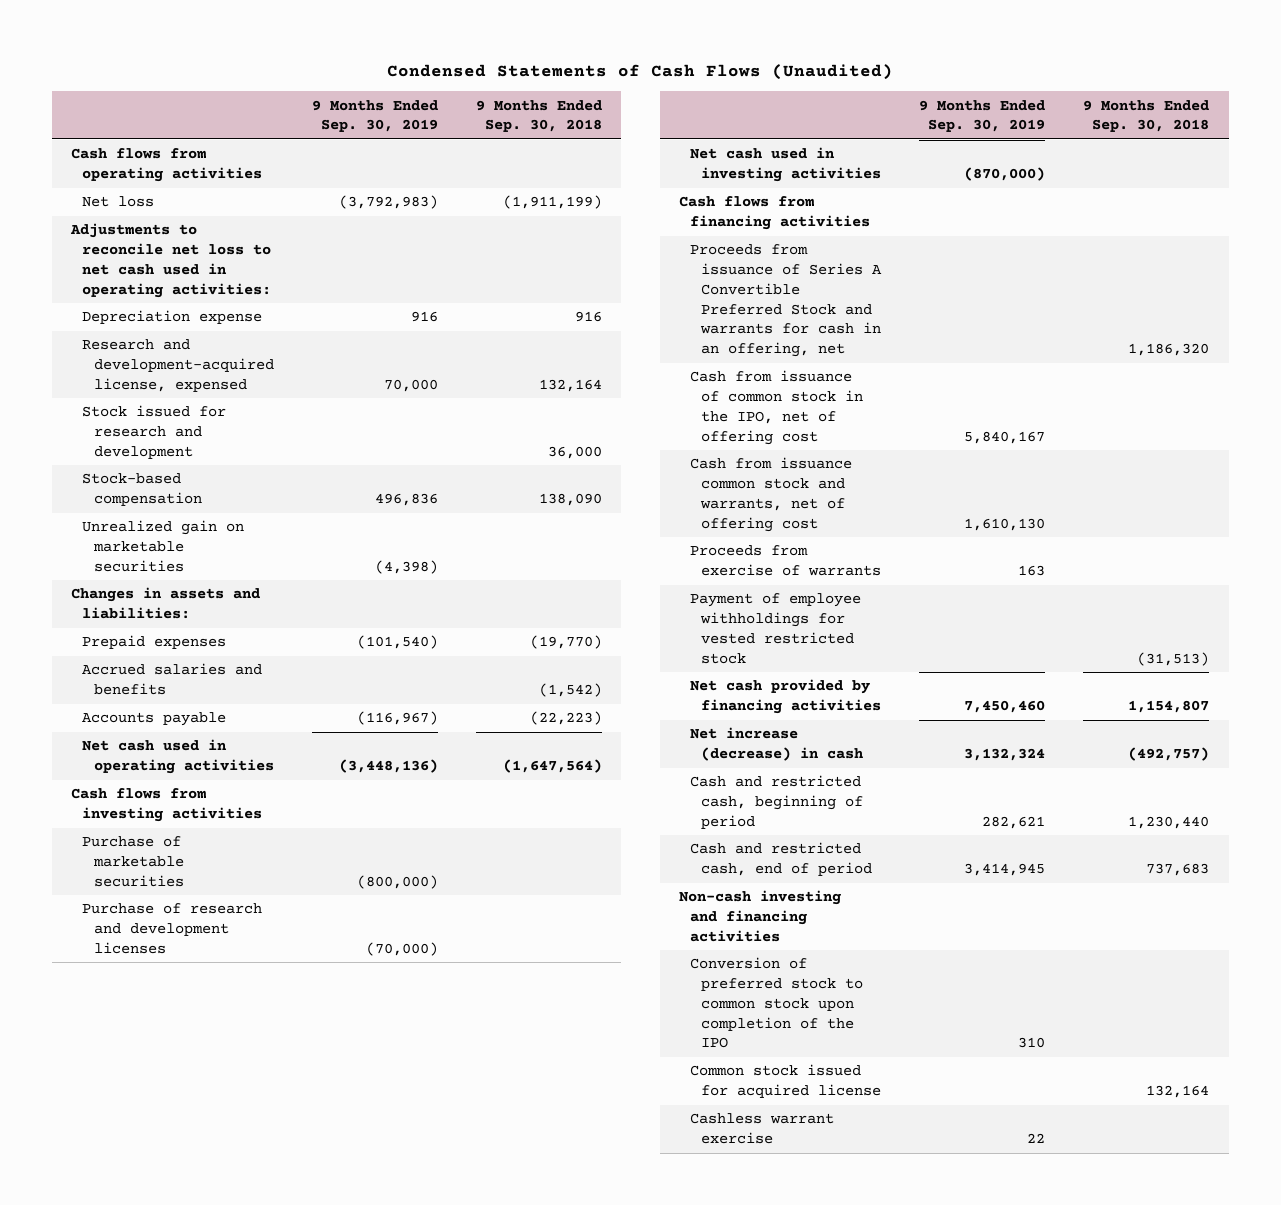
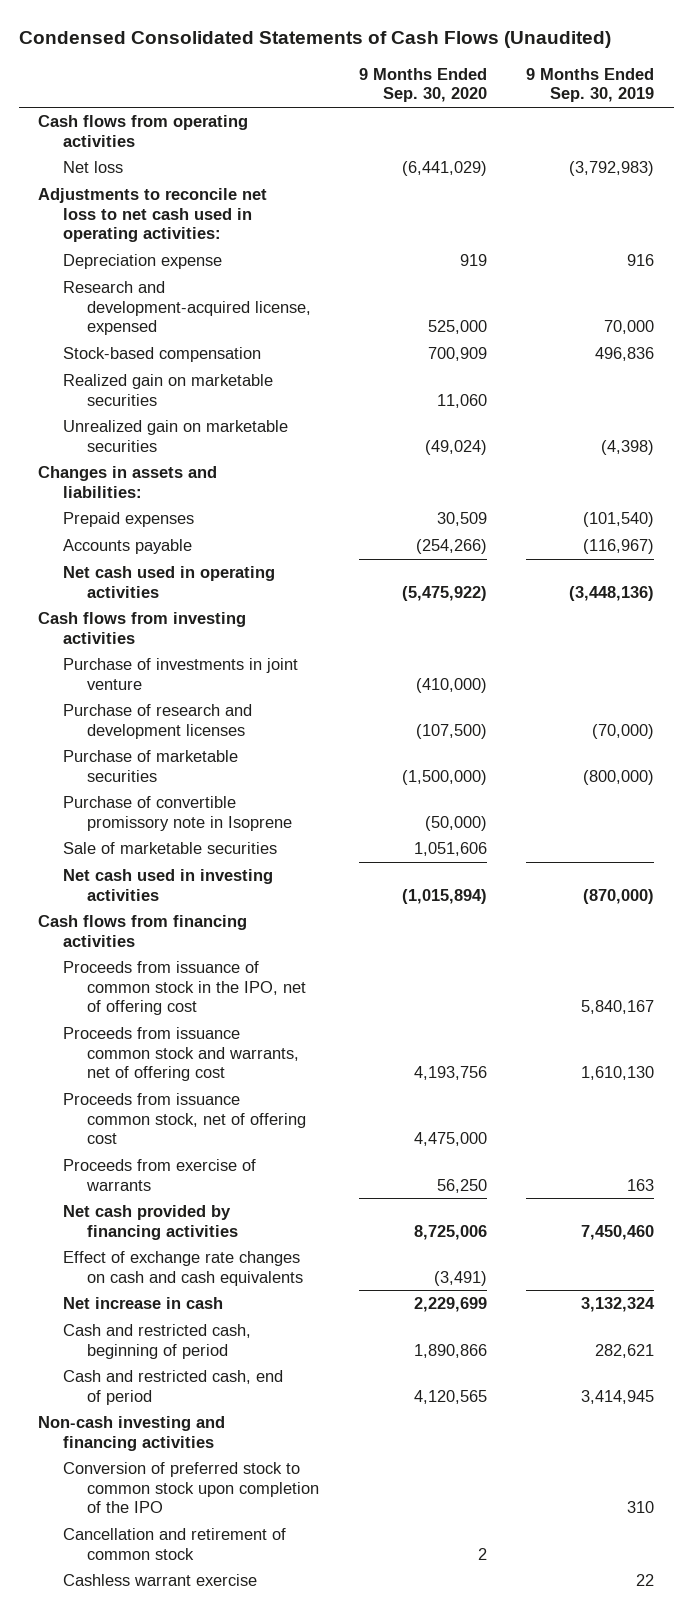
[387,63,894,80] Condensed Statements of Cash Flows (Unaudited) -> [18,31,611,49] Condensed Consolidated Statements of Cash Flows (Unaudited)
[476,99,603,133] 9 Months Ended Sep. 30, 2018 -> none
none -> [358,67,487,103] 9 Months Ended Sep. 30, 2020
[82,405,227,459] Stock issued for research and development -> none
none -> [62,374,273,406] Realized gain on marketable securities
[82,663,263,696] Accrued salaries and benefits -> none
none -> [62,658,298,690] Purchase of investments in joint venture
[82,836,184,887] Purchase of marketable securities -> [62,750,238,782] Purchase of marketable securities
none -> [62,796,293,831] Purchase of convertible promissory note in Isoprene
none -> [62,842,277,855] Sale of marketable securities
[689,244,883,358] Proceeds from issuance of Series A Convertible Preferred Stock and warrants for cash in an offering, net -> none
[689,370,864,445] Cash from issuance of common stock in the IPO, net of offering cost -> [62,961,307,1016] Proceeds from issuance of common stock in the IPO, net of offering cost
[689,457,852,532] Cash from issuance common stock and warrants, net of offering cost -> [62,1027,300,1082] Proceeds from issuance common stock and warrants, net of offering cost
none -> [62,1093,307,1145] Proceeds from issuance common stock, net of offering cost
[689,593,861,664] Payment of employee withholdings for vested restricted stock -> none
none -> [62,1251,304,1286] Effect of exchange rate changes on cash and cash equivalents
[689,727,864,762] Net increase (decrease) in cash -> [62,1297,223,1310] Net increase in cash
[689,1064,882,1099] Common stock issued for acquired license -> none
none -> [62,1528,286,1560] Cancellation and retirement of common stock

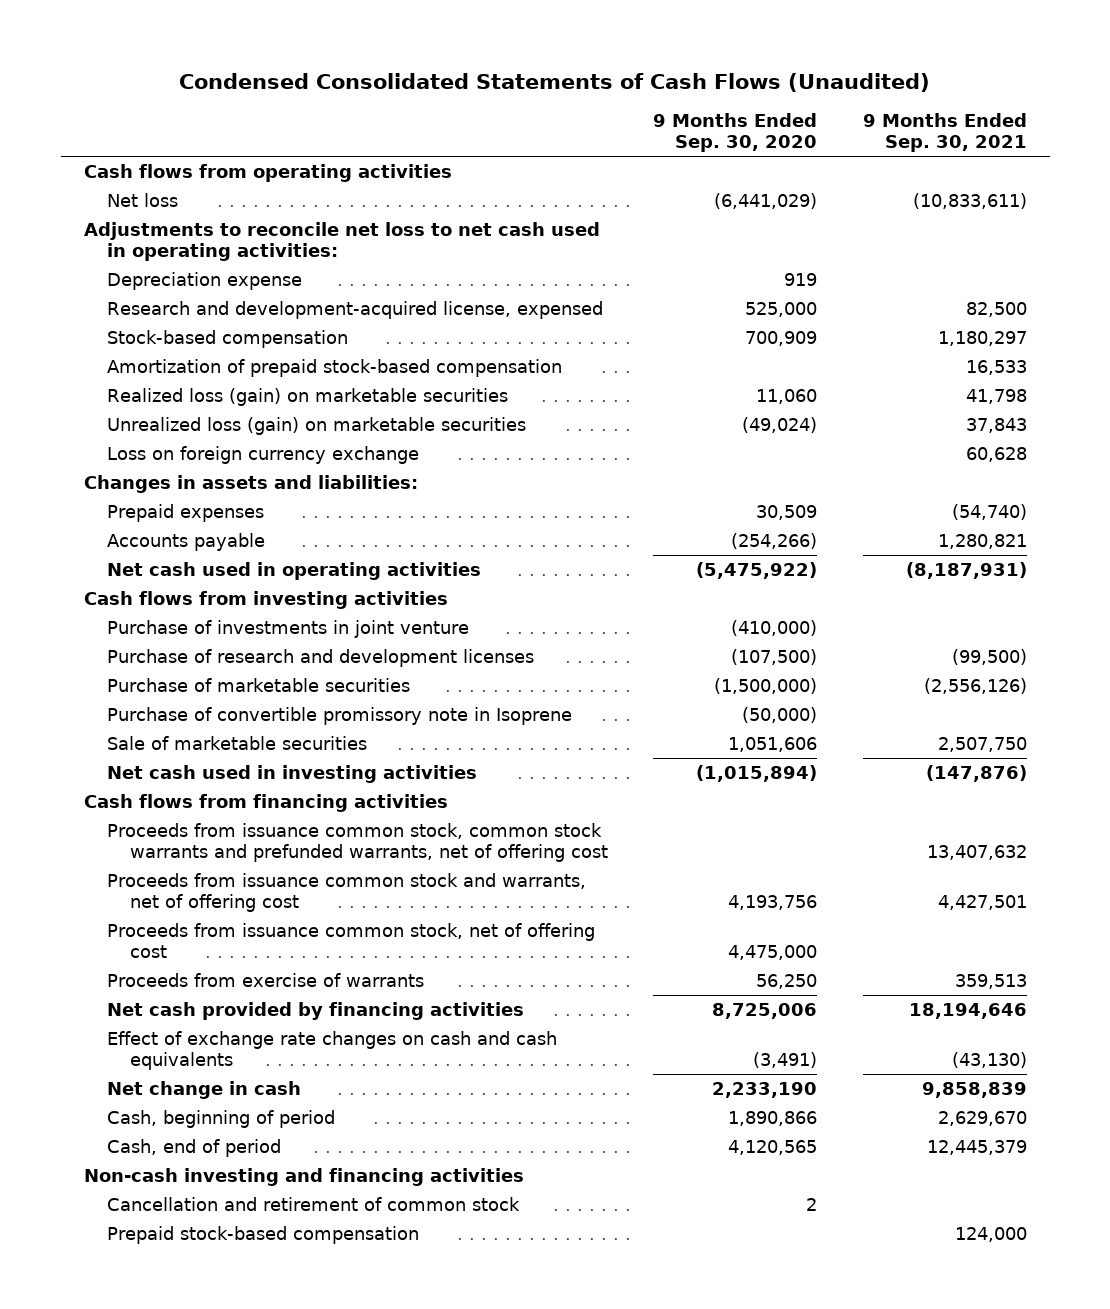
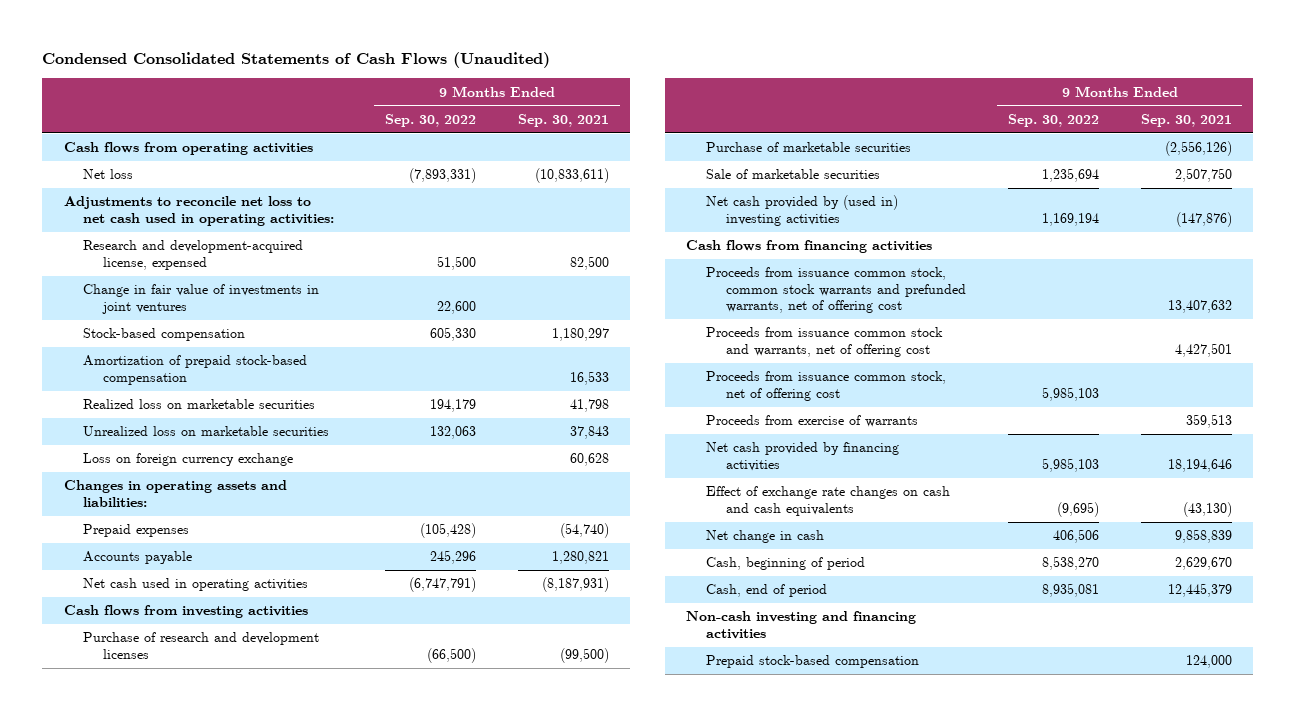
[653,113,818,153] 9 Months Ended Sep. 30, 2020 -> none
none -> [384,114,476,128] Sep. 30, 2022
[106,271,302,290] Depreciation expense -> none
none -> [83,284,320,314] Change in fair value of investments in joint ventures
[106,387,508,406] Realized loss (gain) on marketable securities -> [83,399,316,410] Realized loss on marketable securities
[106,416,526,435] Unrealized loss (gain) on marketable securities -> [83,426,330,437] Unrealized loss on marketable securities
[83,474,418,493] Changes in assets and liabilities: -> [63,480,287,507] Changes in operating assets and liabilities:
[106,619,469,638] Purchase of investments in joint venture -> none
[106,706,572,725] Purchase of convertible promissory note in Isoprene -> none
[106,764,477,783] Net cash used in investing activities -> [705,195,898,226] Net cash provided by (used in) investing activities
[106,1196,520,1211] Cancellation and retirement of common stock -> none

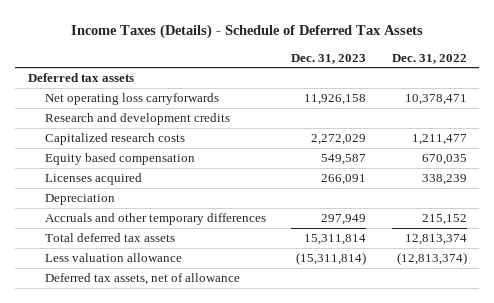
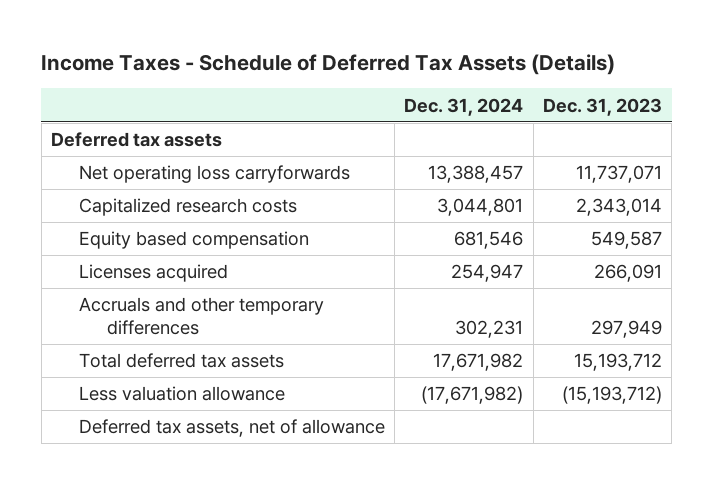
[71,23,424,39] Income Taxes (Details) - Schedule of Deferred Tax Assets -> [41,54,616,76] Income Taxes - Schedule of Deferred Tax Assets (Details)
[391,53,467,64] Dec. 31, 2022 -> none
none -> [404,97,524,116] Dec. 31, 2024
[45,112,231,125] Research and development credits -> none
[304,93,367,105] 11,926,158 -> [575,165,662,184] 11,737,071
[311,133,367,145] 2,272,029 -> [575,198,662,217] 2,343,014
[45,193,116,205] Depreciation -> none
[304,233,367,245] 15,311,814 -> [573,353,662,372] 15,193,712
[296,251,367,265] (15,311,814) -> [561,386,662,405] (15,193,712)

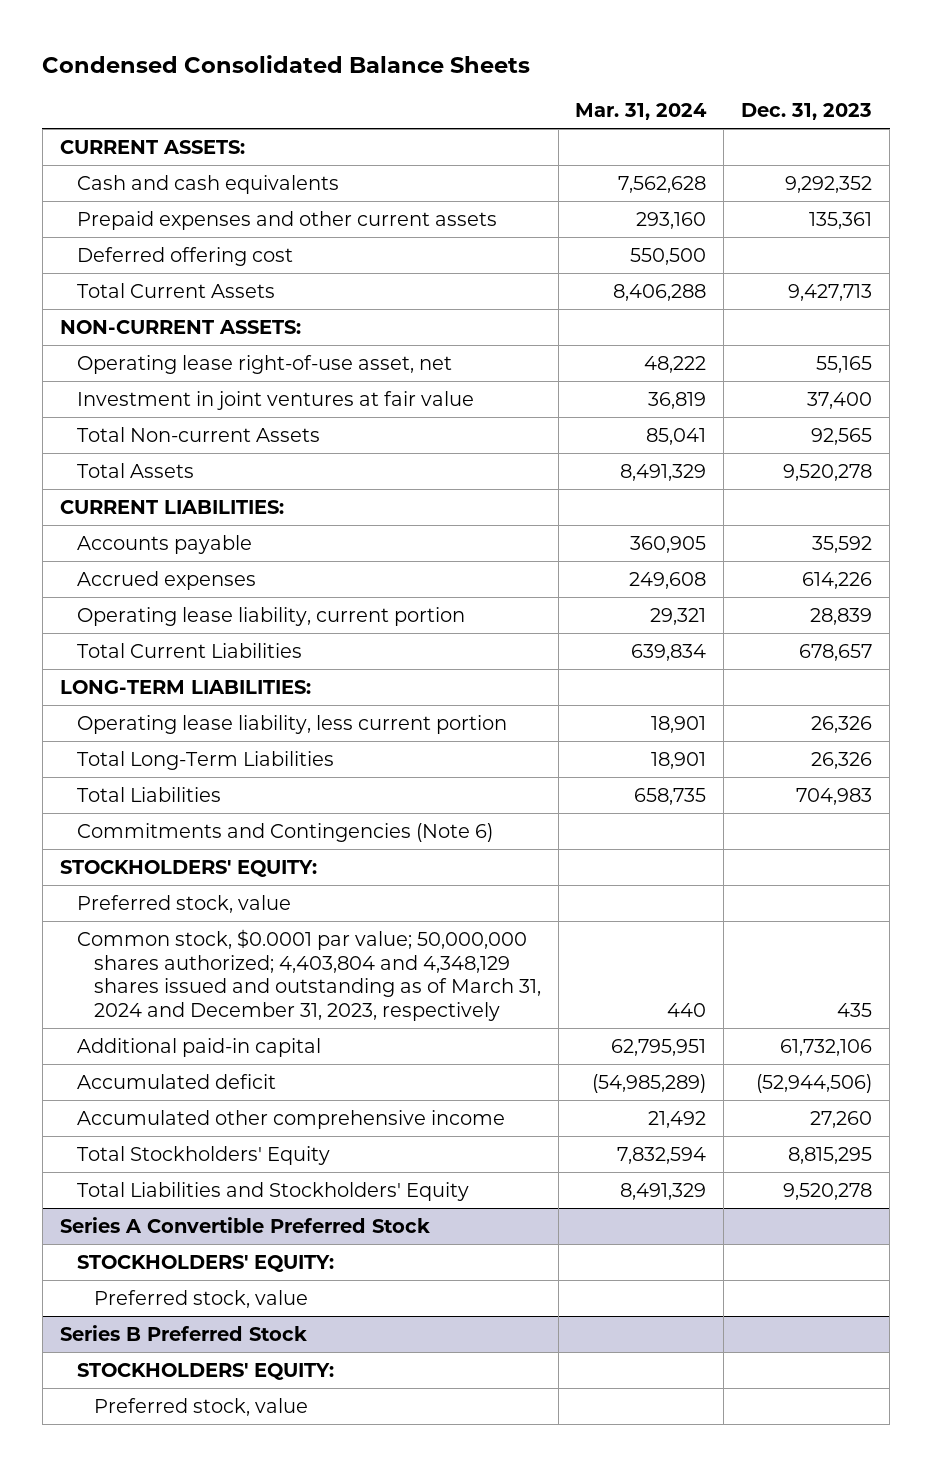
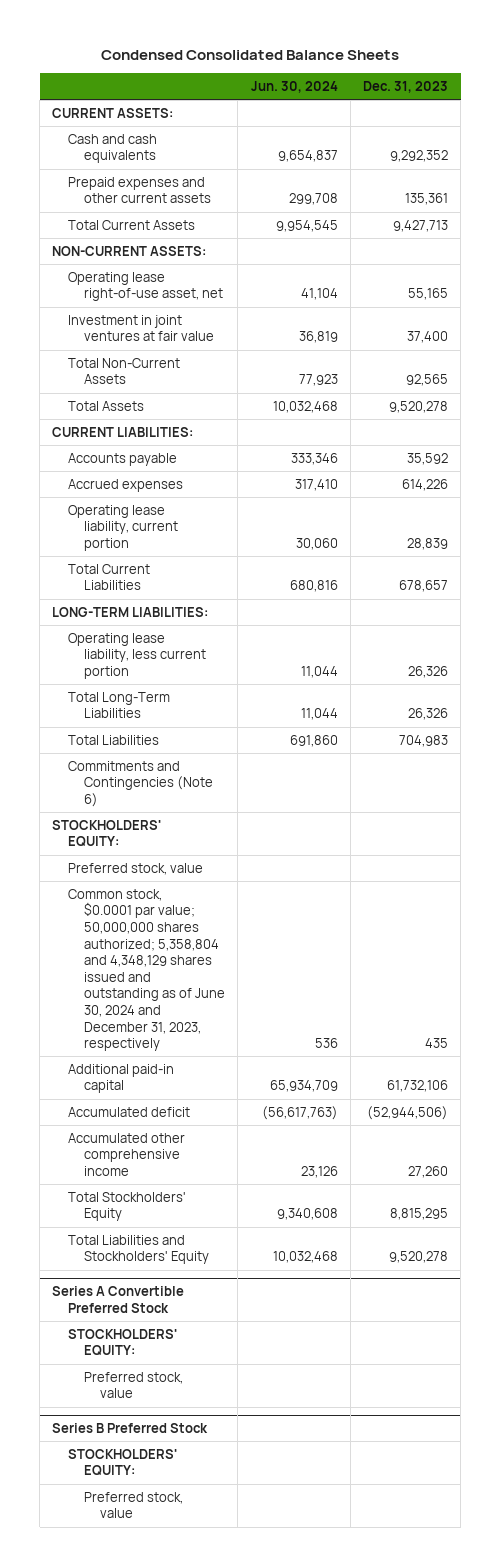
[575,103,708,121] Mar. 31, 2024 -> none
none -> [250,80,338,93] Jun. 30, 2024
[76,246,293,266] Deferred offering cost -> none
[76,426,320,442] Total Non-current Assets -> [68,357,181,385] Total Non-Current Assets
[76,928,541,1021] Common stock, $0.0001 par value; 50,000,000 shares authorized; 4,403,804 and 4,348,129 shares issued and outstanding as of March 31, 2024 and December 31, 2023, respectively -> [68,888,226,1052] Common stock, $0.0001 par value; 50,000,000 shares authorized; 5,358,804 and 4,348,129 shares issued and outstanding as of June 30, 2024 and December 31, 2023, respectively

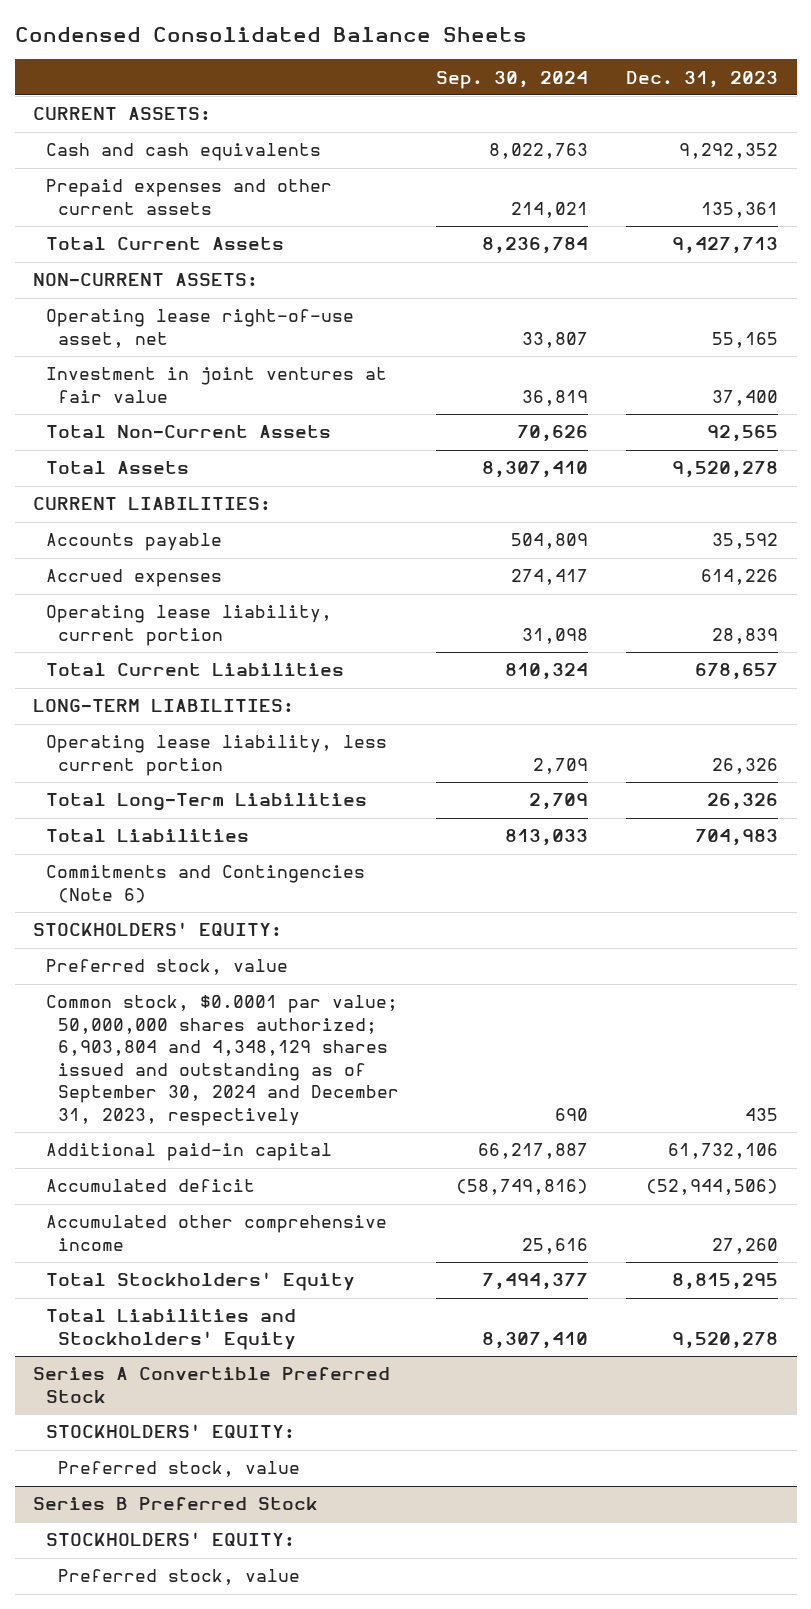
[250,80,338,93] Jun. 30, 2024 -> none
none -> [436,70,589,89] Sep. 30, 2024
[68,888,226,1052] Common stock, $0.0001 par value; 50,000,000 shares authorized; 5,358,804 and 4,348,129 shares issued and outstanding as of June 30, 2024 and December 31, 2023, respectively -> [45,995,399,1126] Common stock, $0.0001 par value; 50,000,000 shares authorized; 6,903,804 and 4,348,129 shares issued and outstanding as of September 30, 2024 and December 31, 2023, respectively

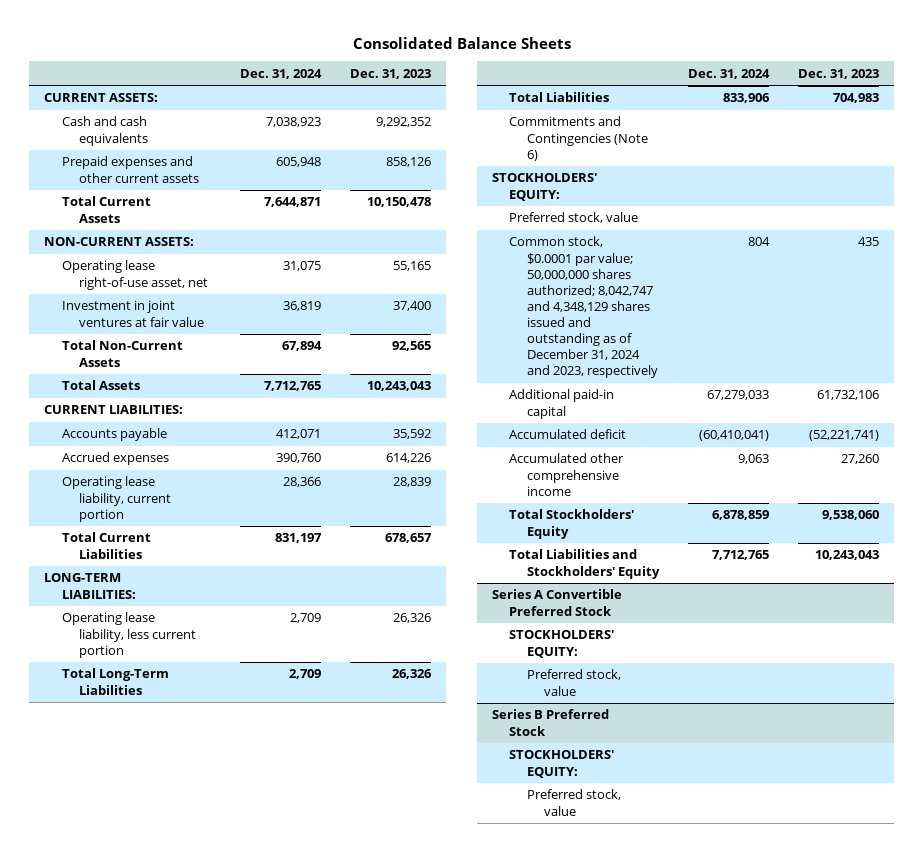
[14,26,527,42] Condensed Consolidated Balance Sheets -> [352,36,571,49] Consolidated Balance Sheets
[436,70,589,89] Sep. 30, 2024 -> none
none -> [240,68,323,79] Dec. 31, 2024
[701,201,779,218] 135,361 -> [386,157,432,168] 858,126
[672,237,779,255] 9,427,713 -> [367,197,432,208] 10,150,478
[672,461,779,479] 9,520,278 -> [367,381,432,392] 10,243,043
[45,995,399,1126] Common stock, $0.0001 par value; 50,000,000 shares authorized; 6,903,804 and 4,348,129 shares issued and outstanding as of September 30, 2024 and December 31, 2023, respectively -> [509,236,658,378] Common stock, $0.0001 par value; 50,000,000 shares authorized; 8,042,747 and 4,348,129 shares issued and outstanding as of December 31, 2024 and 2023, respectively
[646,1179,779,1196] (52,944,506) -> [809,430,880,442] (52,221,741)
[672,1273,779,1291] 8,815,295 -> [822,510,880,521] 9,538,060
[672,1331,779,1349] 9,520,278 -> [815,550,880,561] 10,243,043

